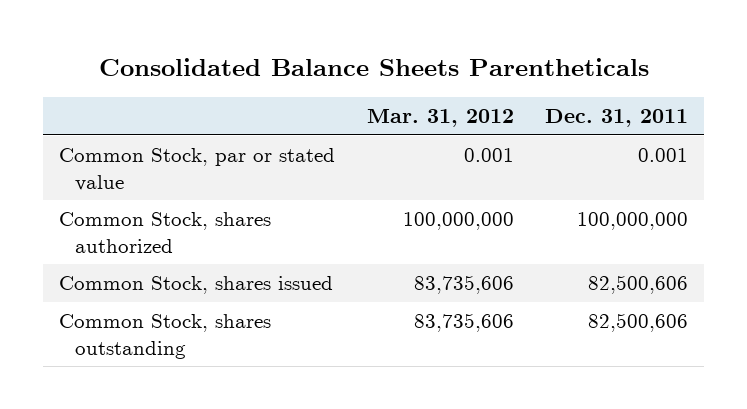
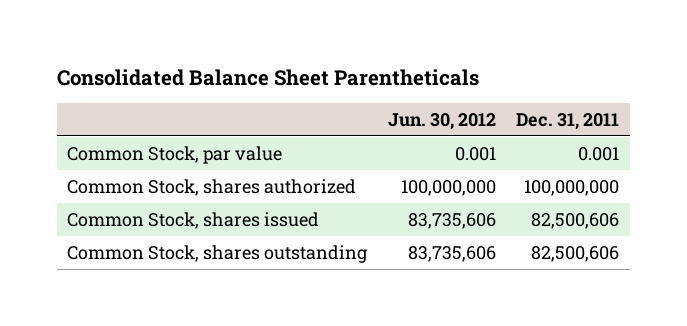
[98,57,649,76] Consolidated Balance Sheets Parentheticals -> [57,68,480,86] Consolidated Balance Sheet Parentheticals
[366,109,514,128] Mar. 31, 2012 -> none
none -> [387,112,496,130] Jun. 30, 2012
[58,148,335,191] Common Stock, par or stated value -> [67,146,283,165] Common Stock, par value

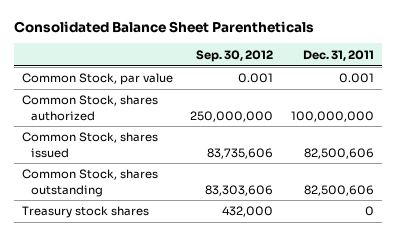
[387,112,496,130] Jun. 30, 2012 -> none
none -> [196,49,274,62] Sep. 30, 2012
none -> [22,206,150,219] Treasury stock shares

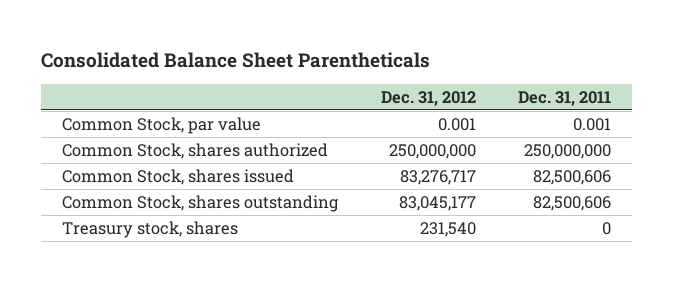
[196,49,274,62] Sep. 30, 2012 -> none
none -> [380,90,476,106] Dec. 31, 2012
[290,110,374,122] 100,000,000 -> [523,143,611,159] 250,000,000
[22,206,150,219] Treasury stock shares -> [62,220,239,238] Treasury stock, shares

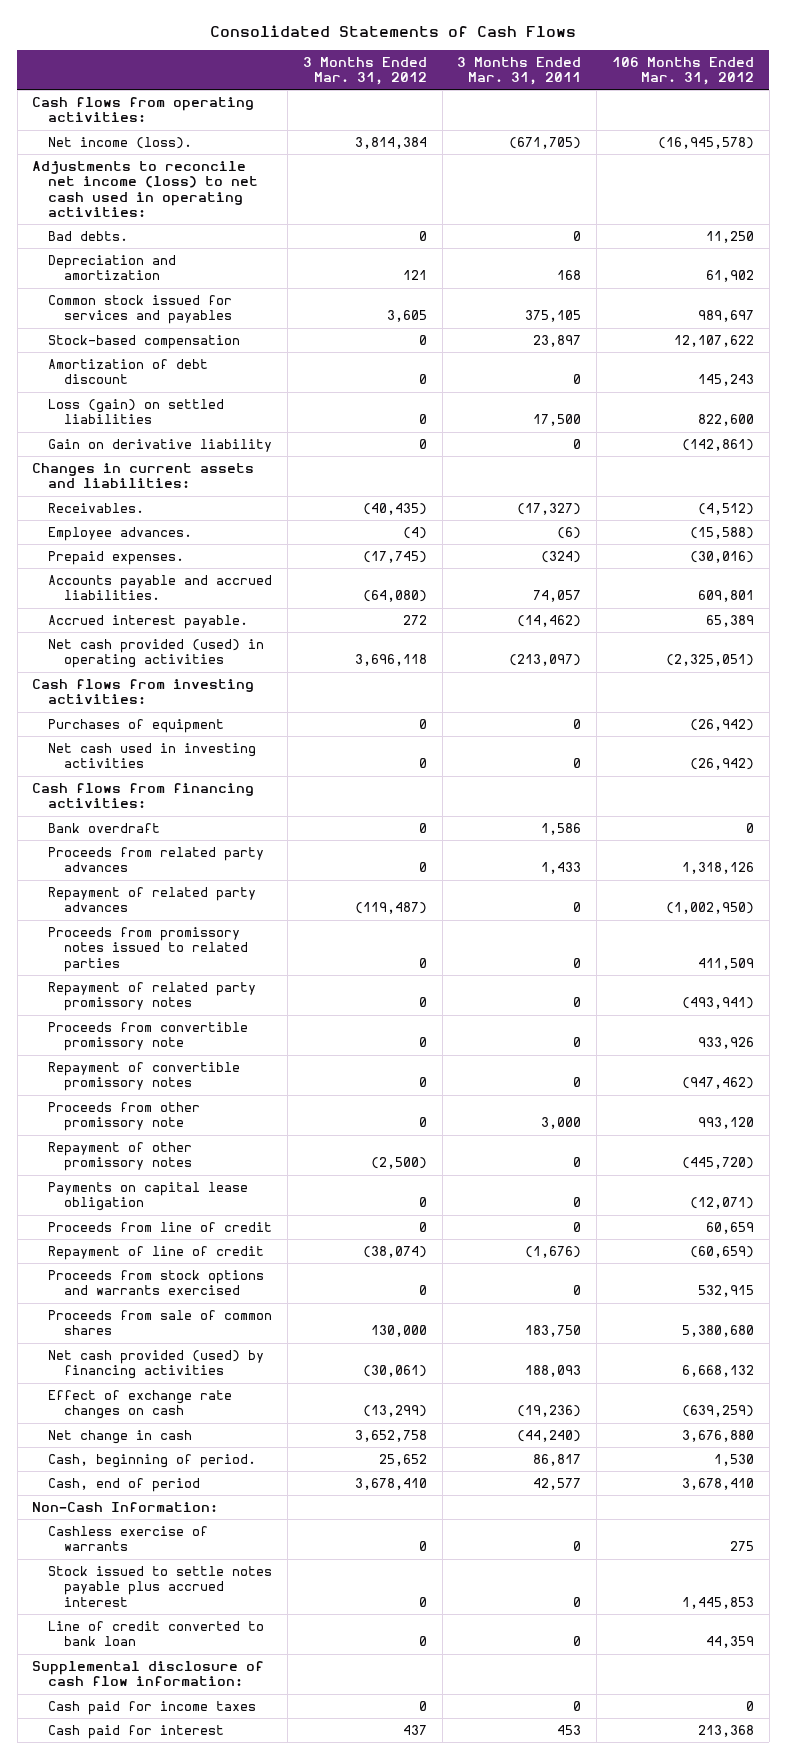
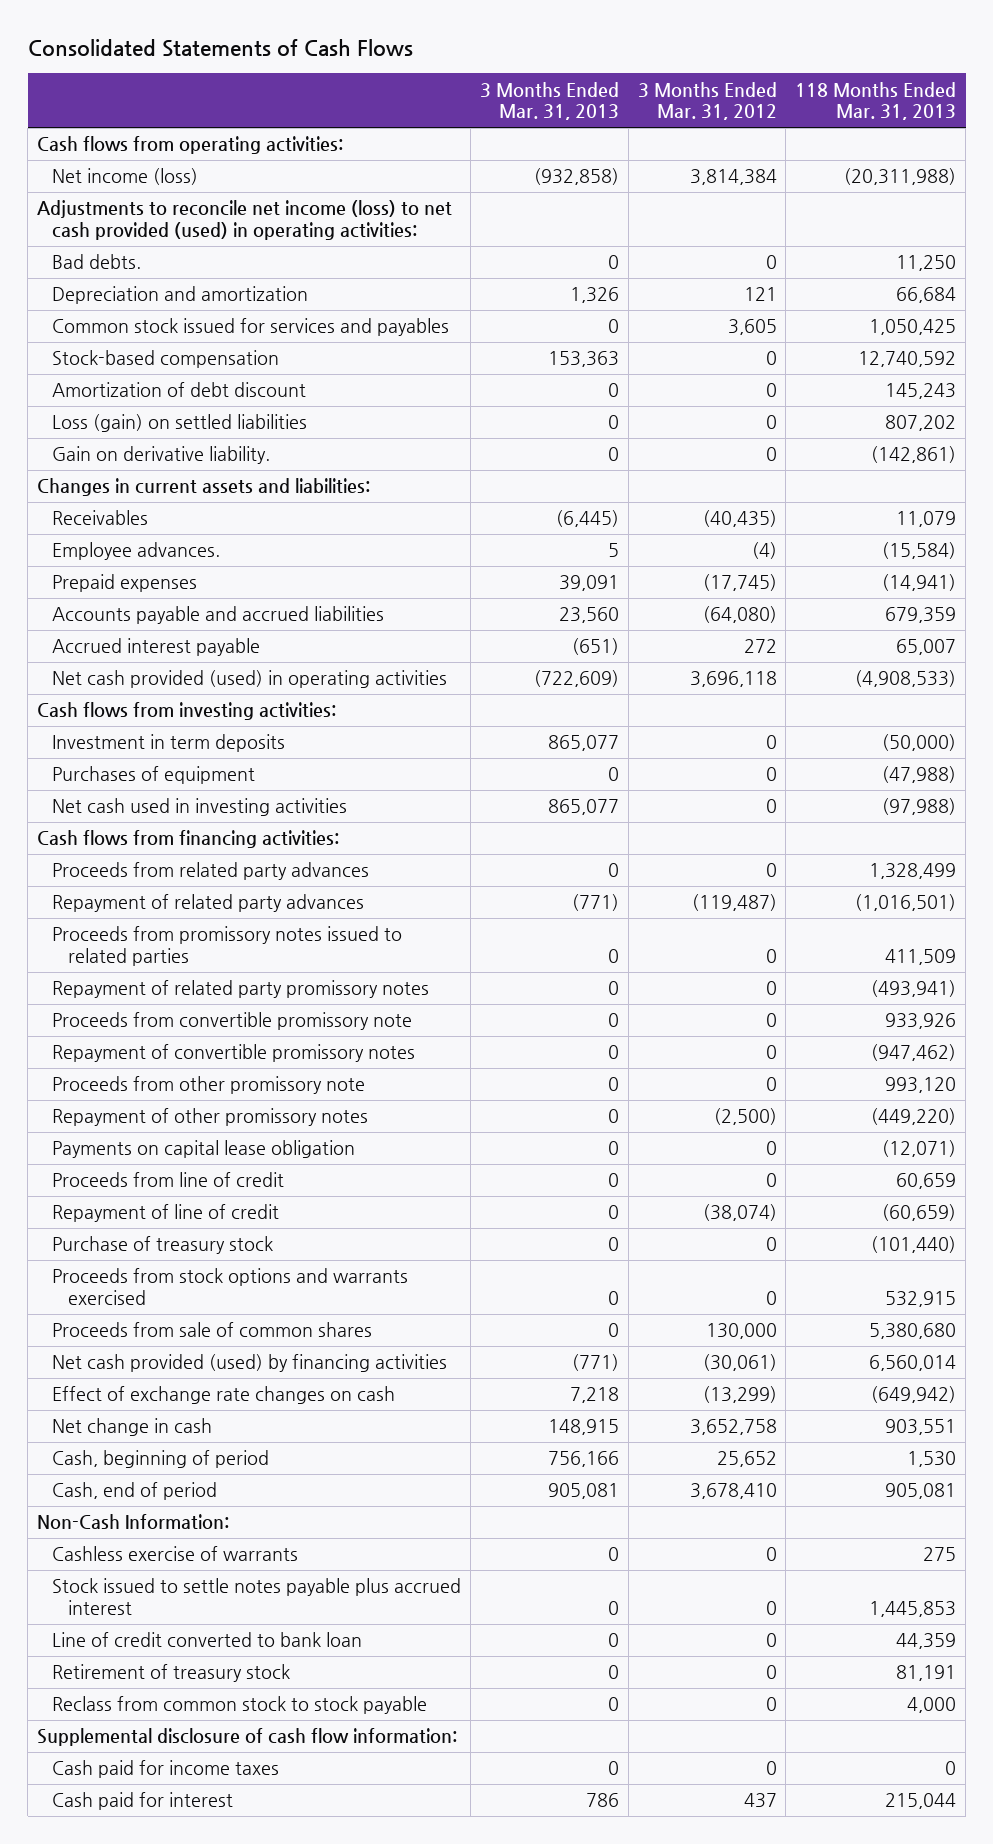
[457,56,582,85] 3 Months Ended Mar. 31, 2011 -> none
[611,56,754,85] 106 Months Ended Mar. 31, 2012 -> none
none -> [479,81,619,121] 3 Months Ended Mar. 31, 2013
none -> [795,81,957,121] 118 Months Ended Mar. 31, 2013
[48,137,193,150] Net income (loss). -> [52,168,199,186] Net income (loss)
[32,161,259,217] Adjustments to reconcile net income (loss) to net cash used in operating activities: -> [37,200,453,240] Adjustments to reconcile net income (loss) to net cash provided (used) in operating activities:
[48,439,273,453] Gain on derivative liability -> [52,446,271,465] Gain on derivative liability.
[48,503,145,514] Receivables. -> [52,510,149,526] Receivables
[48,551,185,566] Prepaid expenses. -> [52,574,198,593] Prepaid expenses
[48,575,273,601] Accounts payable and accrued liabilities. -> [52,606,385,625] Accounts payable and accrued liabilities
[48,615,249,630] Accrued interest payable. -> [52,638,261,657] Accrued interest payable
none -> [52,734,286,753] Investment in term deposits
[48,823,161,834] Bank overdraft -> none
none -> [52,1236,274,1255] Purchase of treasury stock
[48,1454,257,1469] Cash, beginning of period. -> [52,1450,270,1469] Cash, beginning of period
none -> [52,1664,291,1683] Retirement of treasury stock
none -> [52,1696,428,1715] Reclass from common stock to stock payable

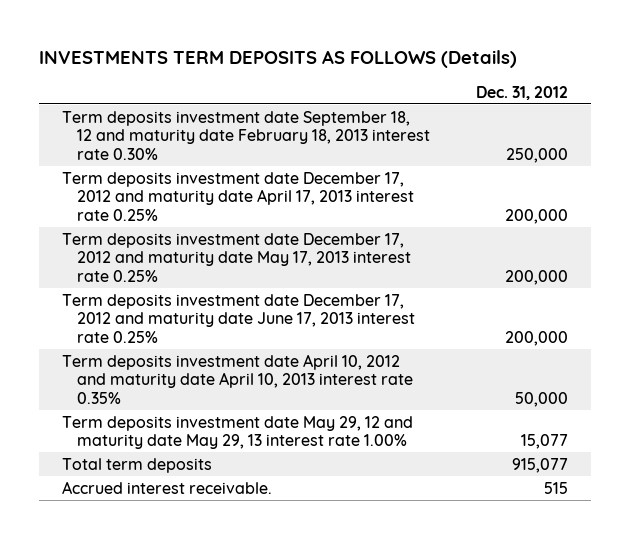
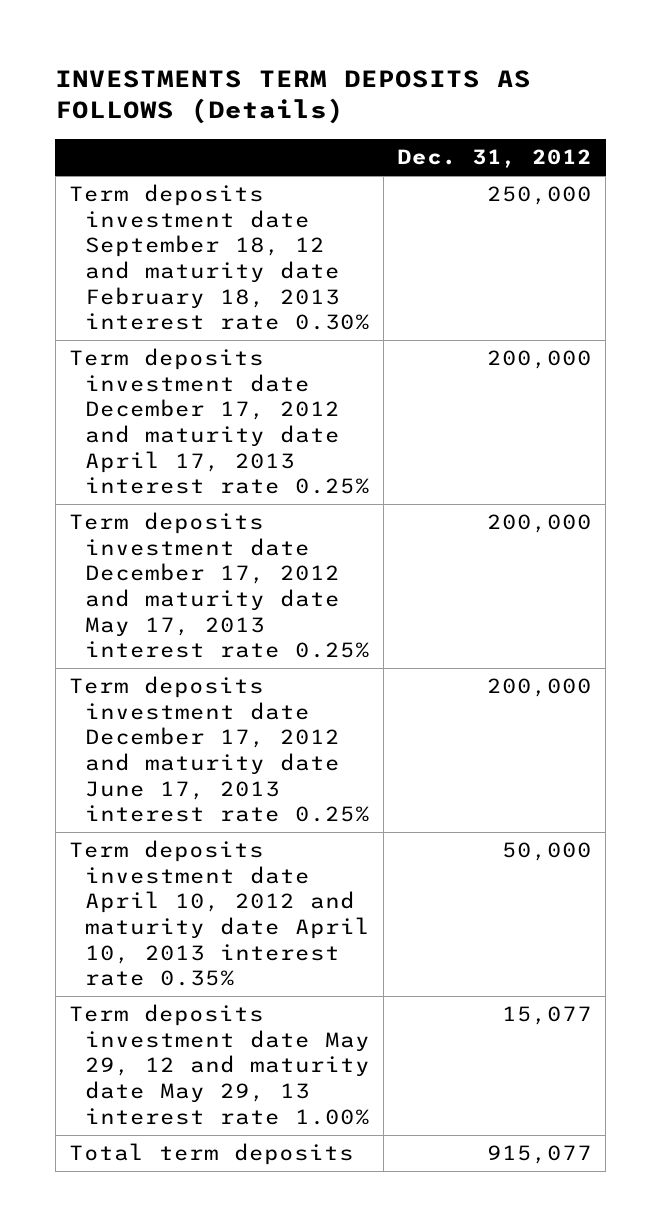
[61,480,272,494] Accrued interest receivable. -> none

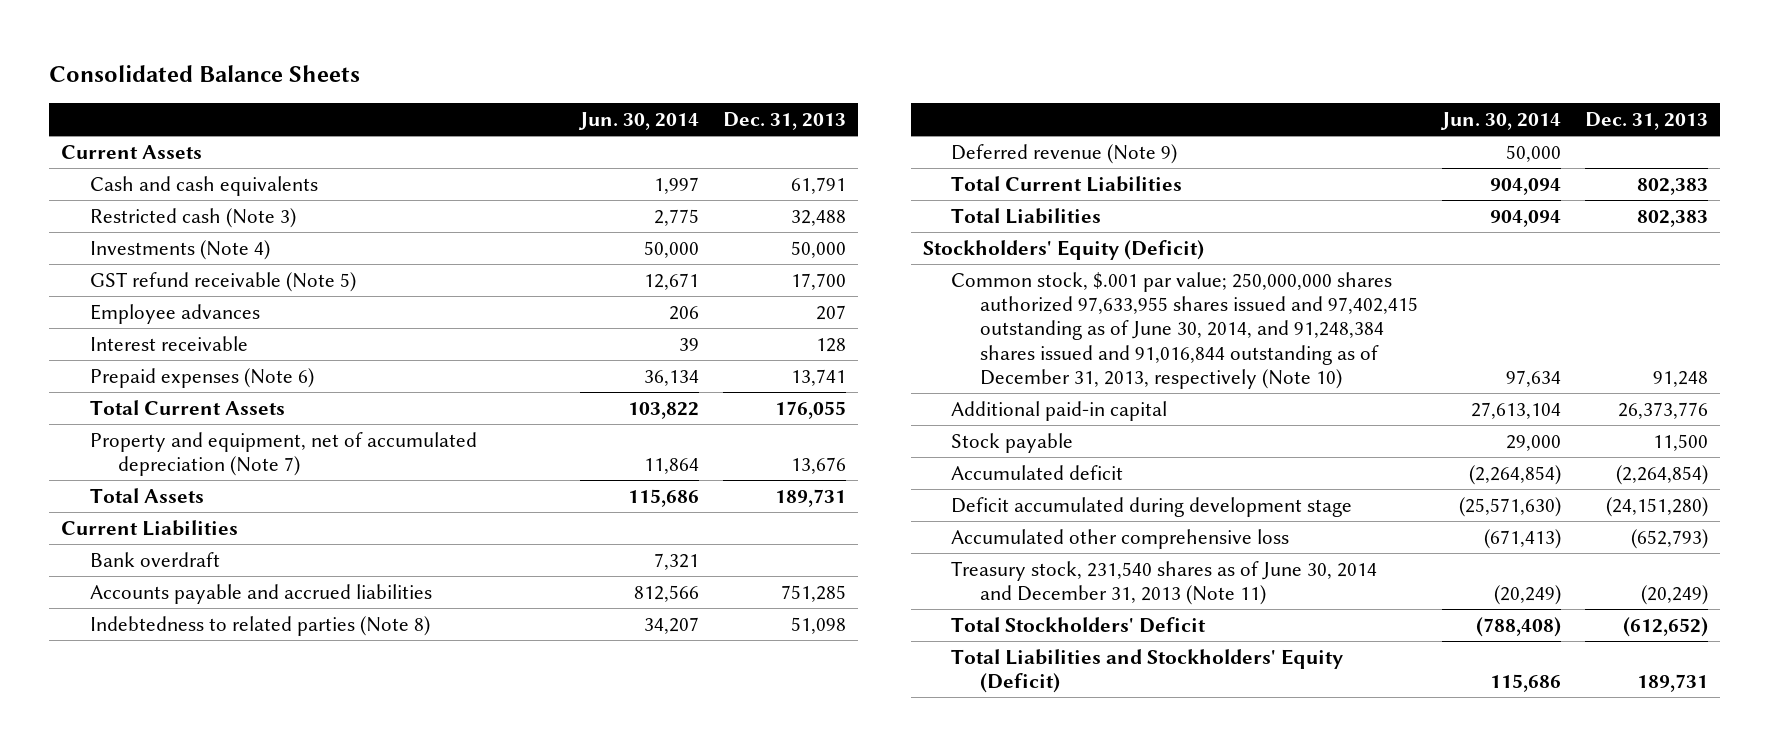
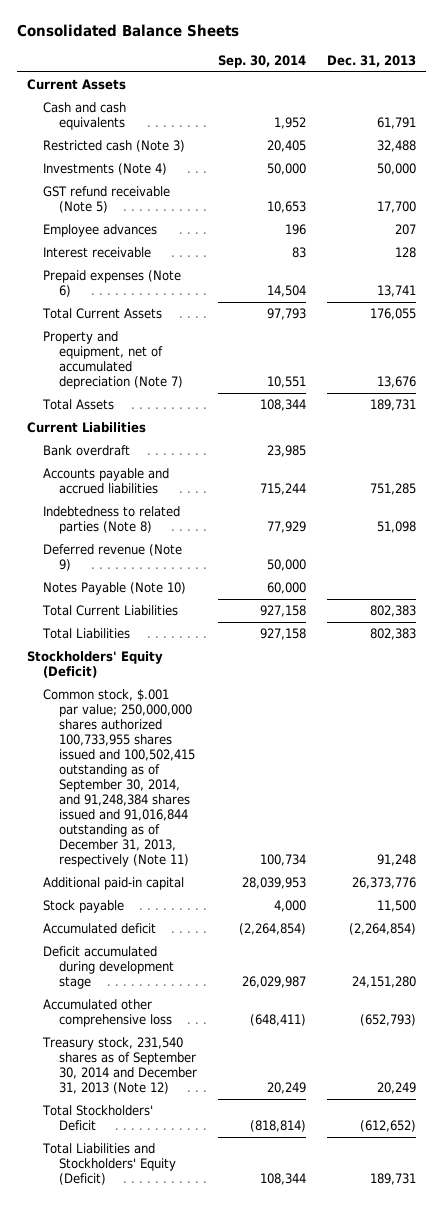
[578,111,700,130] Jun. 30, 2014 -> none
none -> [217,54,306,68] Sep. 30, 2014
none -> [43,582,187,596] Notes Payable (Note 10)
[951,271,1418,389] Common stock, $.001 par value; 250,000,000 shares authorized 97,633,955 shares issued and 97,402,415 outstanding as of June 30, 2014, and 91,248,384 shares issued and 91,016,844 outstanding as of December 31, 2013, respectively (Note 10) -> [43,689,195,868] Common stock, $.001 par value; 250,000,000 shares authorized 100,733,955 shares issued and 100,502,415 outstanding as of September 30, 2014, and 91,248,384 shares issued and 91,016,844 outstanding as of December 31, 2013, respectively (Note 11)
[1605,496,1708,517] (24,151,280) -> [351,976,416,989] 24,151,280
[951,560,1378,606] Treasury stock, 231,540 shares as of June 30, 2014 and December 31, 2013 (Note 11) -> [42,1037,197,1095] Treasury stock, 231,540 shares as of September 30, 2014 and December 31, 2013 (Note 12)
[1640,585,1708,606] (20,249) -> [376,1082,416,1095] 20,249

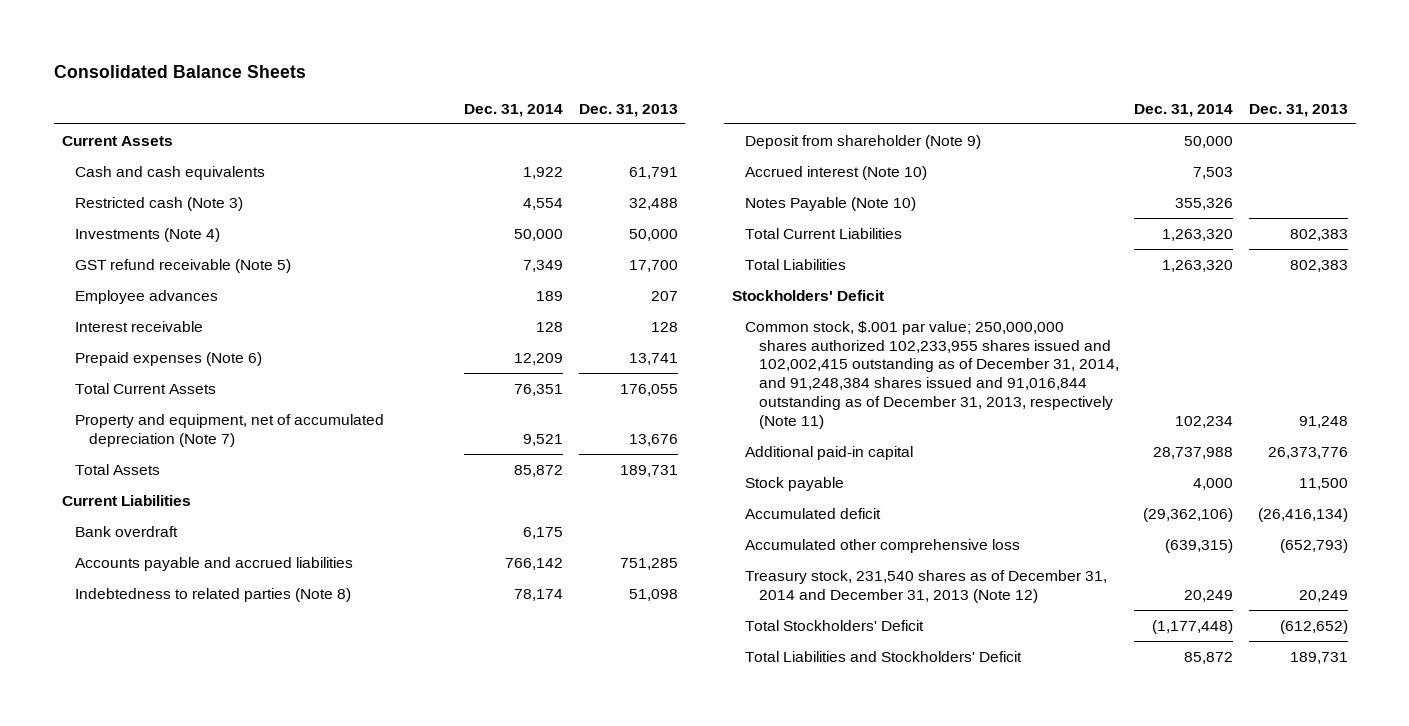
[217,54,306,68] Sep. 30, 2014 -> none
none -> [464,103,564,117] Dec. 31, 2014
[43,544,183,572] Deferred revenue (Note 9) -> none
none -> [745,134,982,149] Deposit from shareholder (Note 9)
none -> [745,165,928,180] Accrued interest (Note 10)
[27,651,164,679] Stockholders' Equity (Deficit) -> [731,289,884,301] Stockholders' Deficit
[43,689,195,868] Common stock, $.001 par value; 250,000,000 shares authorized 100,733,955 shares issued and 100,502,415 outstanding as of September 30, 2014, and 91,248,384 shares issued and 91,016,844 outstanding as of December 31, 2013, respectively (Note 11) -> [745,320,1120,429] Common stock, $.001 par value; 250,000,000 shares authorized 102,233,955 shares issued and 102,002,415 outstanding as of December 31, 2014, and 91,248,384 shares issued and 91,016,844 outstanding as of December 31, 2013, respectively (Note 11)
[43,946,174,990] Deficit accumulated during development stage -> none
[348,923,416,936] (2,264,854) -> [1257,507,1348,522] (26,416,134)
[42,1037,197,1095] Treasury stock, 231,540 shares as of September 30, 2014 and December 31, 2013 (Note 12) -> [745,569,1108,603] Treasury stock, 231,540 shares as of December 31, 2014 and December 31, 2013 (Note 12)
[42,1143,176,1186] Total Liabilities and Stockholders' Equity (Deficit) -> [745,650,1023,662] Total Liabilities and Stockholders' Deficit

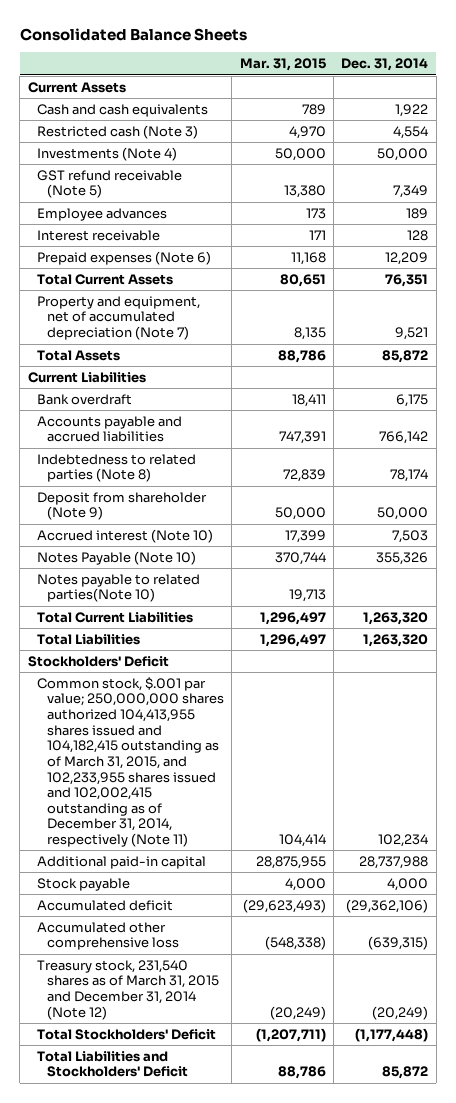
[578,103,678,117] Dec. 31, 2013 -> none
none -> [239,58,326,72] Mar. 31, 2015
none -> [37,573,201,603] Notes payable to related parties(Note 10)
[745,320,1120,429] Common stock, $.001 par value; 250,000,000 shares authorized 102,233,955 shares issued and 102,002,415 outstanding as of December 31, 2014, and 91,248,384 shares issued and 91,016,844 outstanding as of December 31, 2013, respectively (Note 11) -> [37,676,224,848] Common stock, $.001 par value; 250,000,000 shares authorized 104,413,955 shares issued and 104,182,415 outstanding as of March 31, 2015, and 102,233,955 shares issued and 102,002,415 outstanding as of December 31, 2014, respectively (Note 11)
[745,569,1108,603] Treasury stock, 231,540 shares as of December 31, 2014 and December 31, 2013 (Note 12) -> [37,959,219,1020] Treasury stock, 231,540 shares as of March 31, 2015 and December 31, 2014 (Note 12)
[1184,589,1234,602] 20,249 -> [372,1005,429,1020] (20,249)

